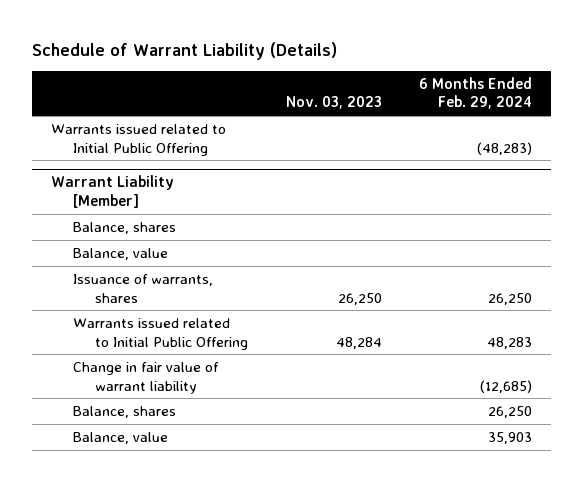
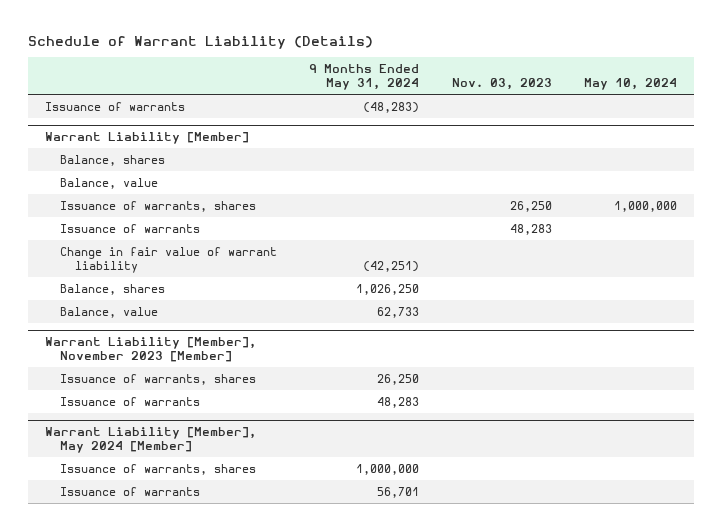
[418,76,532,110] 6 Months Ended Feb. 29, 2024 -> none
none -> [309,63,420,91] 9 Months Ended May 31, 2024
none -> [584,78,678,91] May 10, 2024
[51,123,227,156] Warrants issued related to Initial Public Offering -> [44,101,185,111] Issuance of warrants
[73,317,249,350] Warrants issued related to Initial Public Offering -> none
none -> [59,223,200,233] Issuance of warrants
none -> [44,336,256,363] Warrant Liability [Member], November 2023 [Member]
none -> [59,373,256,385] Issuance of warrants, shares
none -> [59,396,200,406] Issuance of warrants
none -> [44,426,256,454] Warrant Liability [Member], May 2024 [Member]
none -> [59,463,256,475] Issuance of warrants, shares
none -> [59,486,200,496] Issuance of warrants

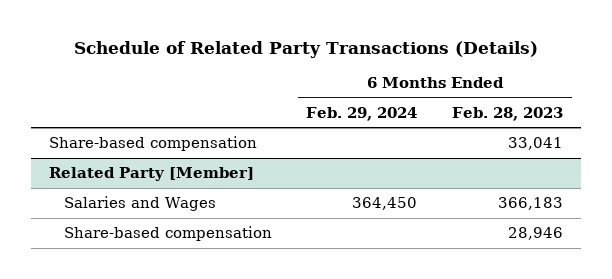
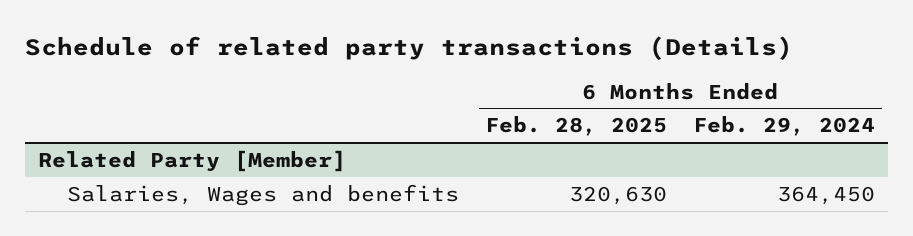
[73,40,538,58] Schedule of Related Party Transactions (Details) -> [24,36,793,61] Schedule of related party transactions (Details)
[452,106,564,121] Feb. 28, 2023 -> none
none -> [485,116,668,137] Feb. 28, 2025
[48,136,257,152] Share-based compensation -> none
[63,226,272,242] Share-based compensation -> none
[63,196,216,212] Salaries and Wages -> [67,183,460,206] Salaries, Wages and benefits

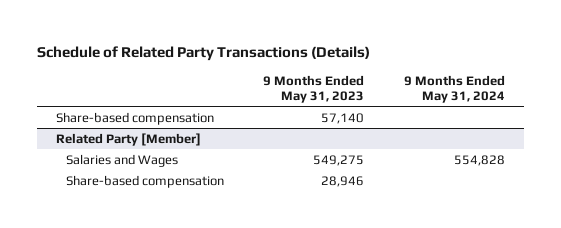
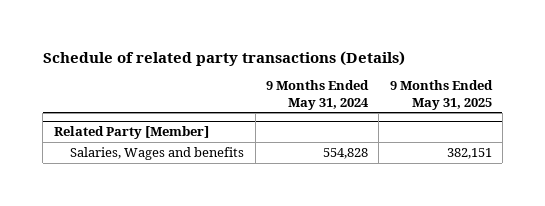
[36,45,370,61] Schedule of Related Party Transactions (Details) -> [42,50,405,66] Schedule of related party transactions (Details)
[263,74,365,104] 9 Months Ended May 31, 2023 -> none
none -> [389,80,493,110] 9 Months Ended May 31, 2025
[56,111,215,125] Share-based compensation -> none
[66,174,225,188] Share-based compensation -> none
[66,153,179,167] Salaries and Wages -> [70,146,245,160] Salaries, Wages and benefits

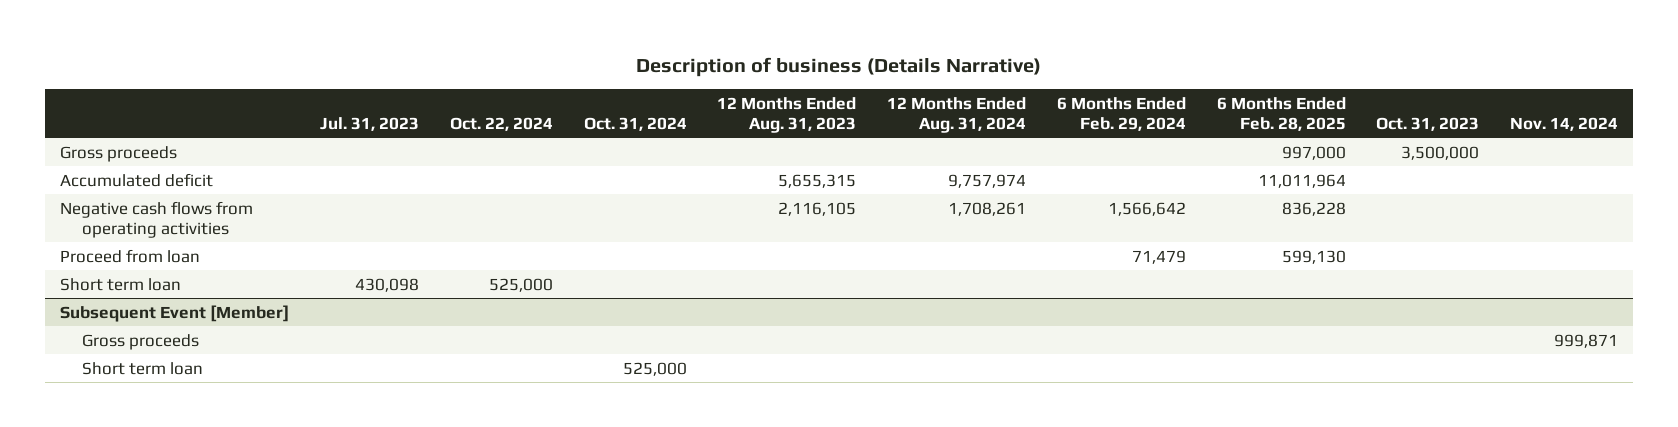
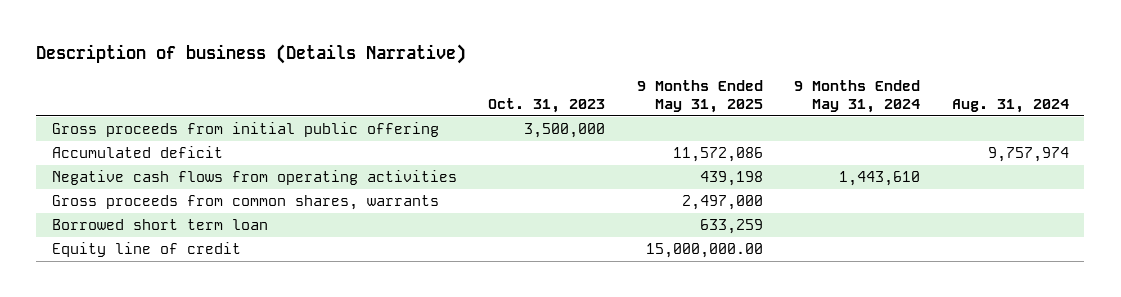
[320,116,420,131] Jul. 31, 2023 -> none
[449,116,553,131] Oct. 22, 2024 -> none
[583,116,687,131] Oct. 31, 2024 -> none
[717,96,857,133] 12 Months Ended Aug. 31, 2023 -> none
[887,96,1027,133] 12 Months Ended Aug. 31, 2024 -> none
[1056,96,1186,131] 6 Months Ended Feb. 29, 2024 -> none
[1216,96,1346,131] 6 Months Ended Feb. 28, 2025 -> none
[1509,116,1618,131] Nov. 14, 2024 -> none
none -> [636,79,763,113] 9 Months Ended May 31, 2025
none -> [794,79,921,113] 9 Months Ended May 31, 2024
none -> [951,98,1069,113] Aug. 31, 2024
[60,145,178,162] Gross proceeds -> [52,122,440,138] Gross proceeds from initial public offering
[60,248,201,263] Proceed from loan -> none
[60,304,290,322] Subsequent Event [Member] -> none
[81,333,199,350] Gross proceeds -> none
[81,361,203,375] Short term loan -> none
none -> [52,195,440,211] Gross proceeds from common shares, warrants
[60,277,182,291] Short term loan -> [52,219,269,231] Borrowed short term loan
none -> [52,242,242,258] Equity line of credit

